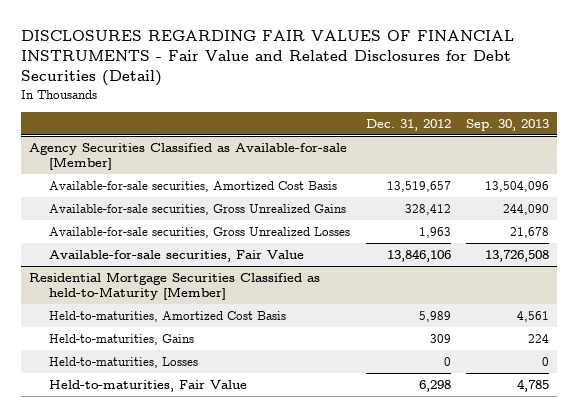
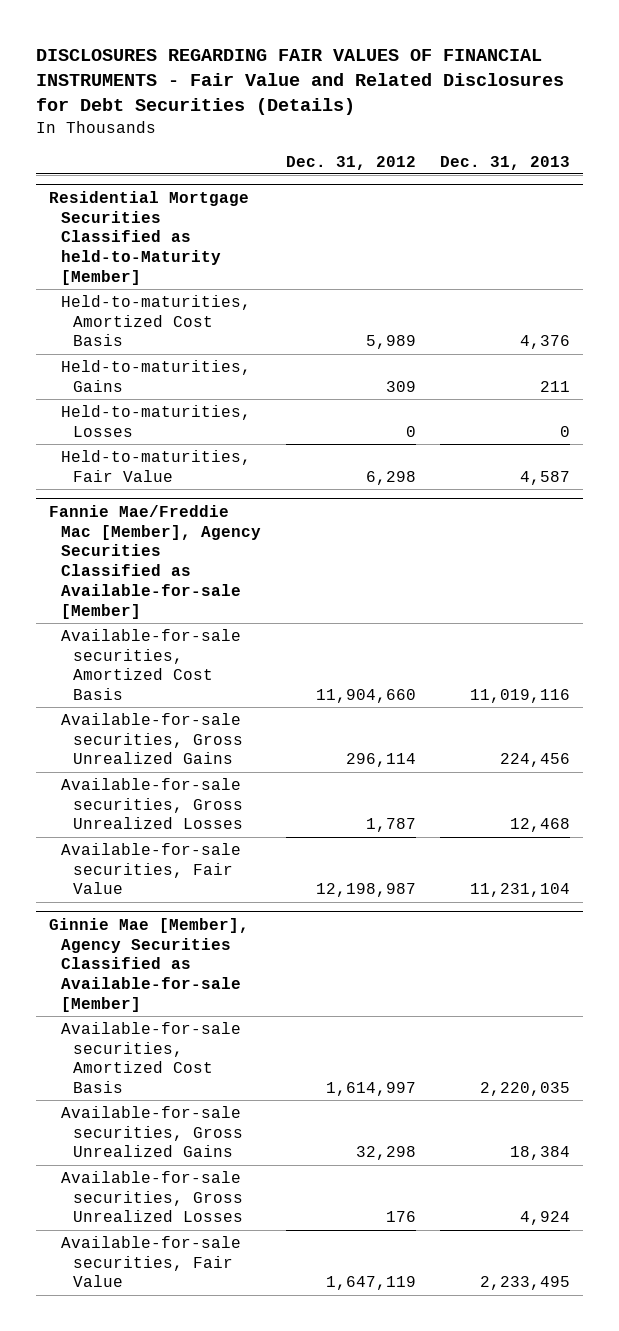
[21,30,515,87] DISCLOSURES REGARDING FAIR VALUES OF FINANCIAL INSTRUMENTS - Fair Value and Related Disclosures for Debt Securities (Detail) -> [36,49,565,116] DISCLOSURES REGARDING FAIR VALUES OF FINANCIAL INSTRUMENTS - Fair Value and Related Disclosures for Debt Securities (Details)
[466,118,550,131] Sep. 30, 2013 -> none
none -> [440,155,571,170] Dec. 31, 2013
[28,142,347,171] Agency Securities Classified as Available-for-sale [Member] -> none
[48,180,337,192] Available-for-sale securities, Amortized Cost Basis -> none
[48,203,346,215] Available-for-sale securities, Gross Unrealized Gains -> none
[48,226,350,238] Available-for-sale securities, Gross Unrealized Losses -> none
[48,249,304,262] Available-for-sale securities, Fair Value -> none
none -> [48,504,261,619] Fannie Mae/Freddie Mac [Member], Agency Securities Classified as Available-for-sale [Member]
none -> [60,628,241,701] Available-for-sale securities, Amortized Cost Basis
none -> [60,712,243,765] Available-for-sale securities, Gross Unrealized Gains
none -> [60,777,243,830] Available-for-sale securities, Gross Unrealized Losses
none -> [60,842,241,895] Available-for-sale securities, Fair Value
none -> [48,917,249,1012] Ginnie Mae [Member], Agency Securities Classified as Available-for-sale [Member]
none -> [60,1021,241,1094] Available-for-sale securities, Amortized Cost Basis
none -> [60,1105,243,1158] Available-for-sale securities, Gross Unrealized Gains
none -> [60,1170,243,1223] Available-for-sale securities, Gross Unrealized Losses
none -> [60,1235,241,1288] Available-for-sale securities, Fair Value

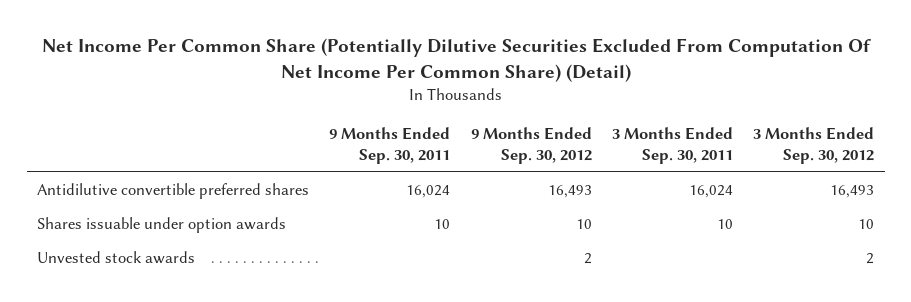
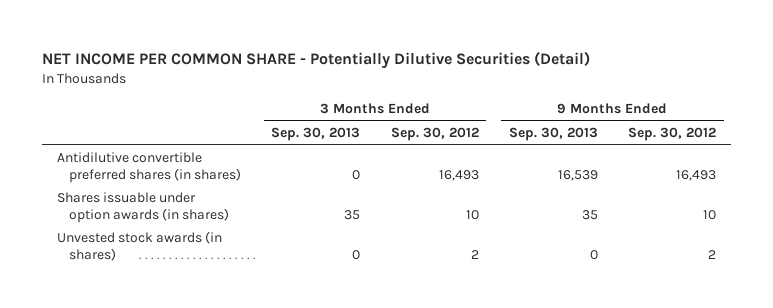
[41,38,871,83] Net Income Per Common Share (Potentially Dilutive Securities Excluded From Computation Of Net Income Per Common Share) (Detail) -> [42,50,591,69] NET INCOME PER COMMON SHARE - Potentially Dilutive Securities (Detail)
[329,127,451,165] 9 Months Ended Sep. 30, 2011 -> none
[612,127,734,165] 3 Months Ended Sep. 30, 2011 -> none
none -> [271,127,361,142] Sep. 30, 2013
none -> [508,127,598,142] Sep. 30, 2013
[37,183,310,200] Antidilutive convertible preferred shares -> [57,152,241,183] Antidilutive convertible preferred shares (in shares)
[37,217,287,234] Shares issuable under option awards -> [57,192,229,223] Shares issuable under option awards (in shares)
[37,251,196,265] Unvested stock awards -> [57,231,223,261] Unvested stock awards (in shares)

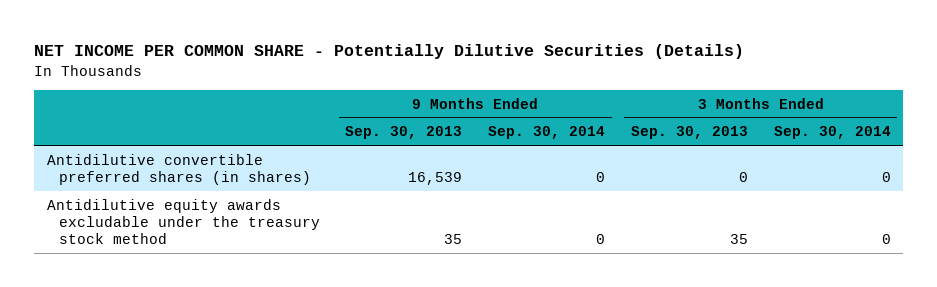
[42,50,591,69] NET INCOME PER COMMON SHARE - Potentially Dilutive Securities (Detail) -> [33,44,744,60] NET INCOME PER COMMON SHARE - Potentially Dilutive Securities (Details)
[390,127,479,142] Sep. 30, 2012 -> none
[628,127,717,142] Sep. 30, 2012 -> none
none -> [488,126,606,140] Sep. 30, 2014
none -> [773,126,891,140] Sep. 30, 2014
[57,231,223,261] Unvested stock awards (in shares) -> none
[57,192,229,223] Shares issuable under option awards (in shares) -> [46,198,320,245] Antidilutive equity awards excludable under the treasury stock method

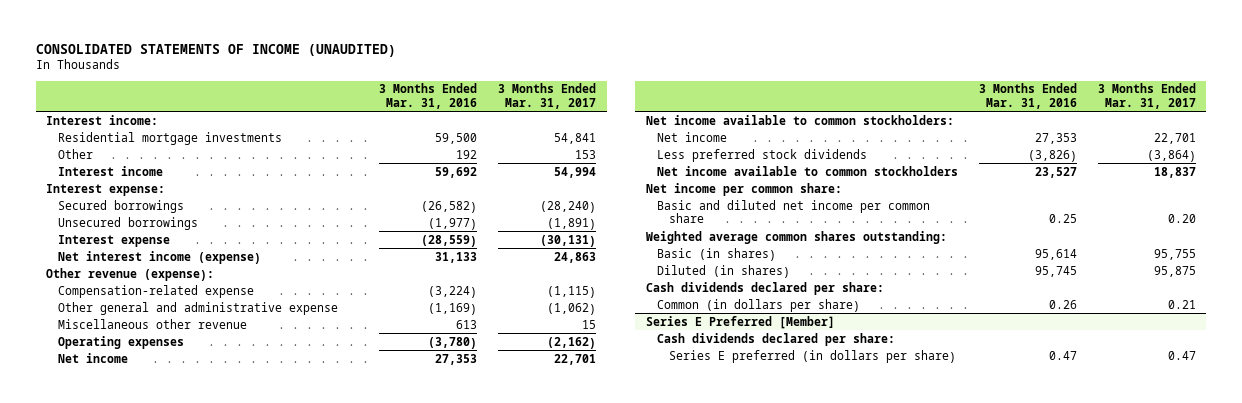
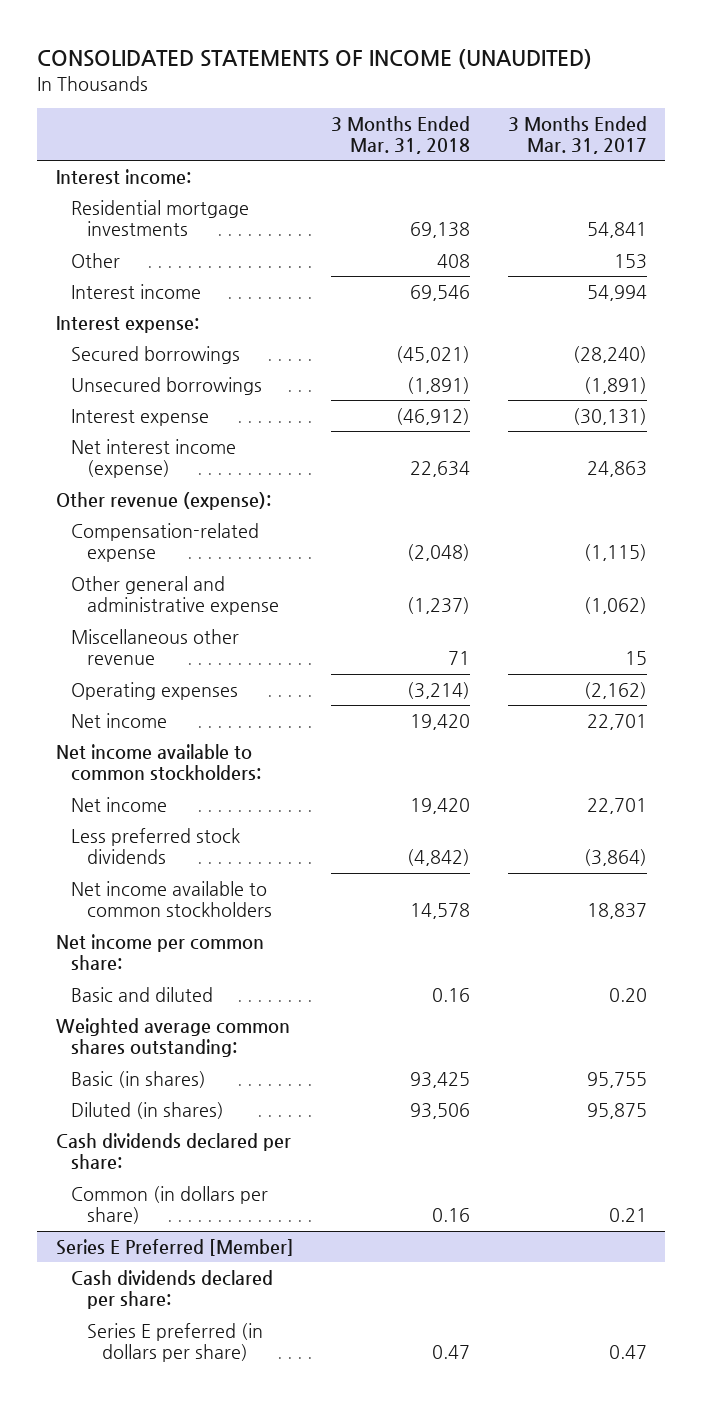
[379,83,478,110] 3 Months Ended Mar. 31, 2016 -> none
none -> [331,115,471,154] 3 Months Ended Mar. 31, 2018
[657,199,931,224] Basic and diluted net income per common share -> [71,987,214,1003] Basic and diluted

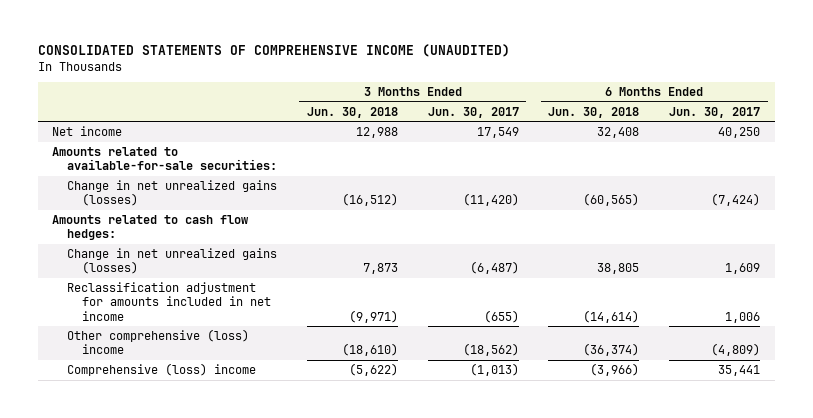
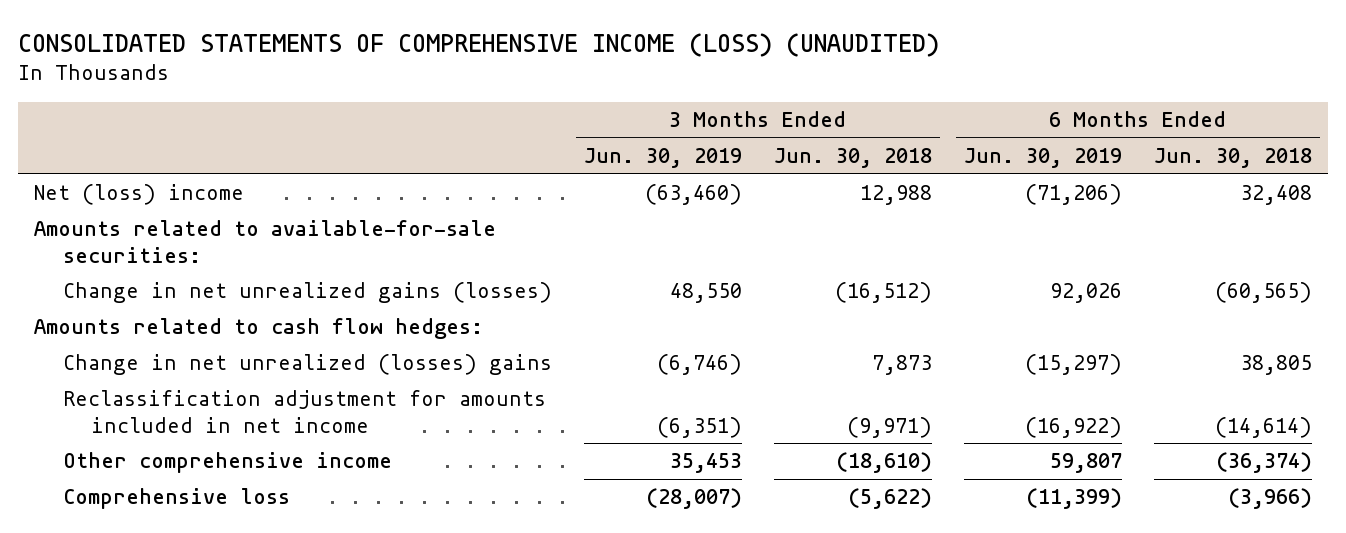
[37,44,510,58] CONSOLIDATED STATEMENTS OF COMPREHENSIVE INCOME (UNAUDITED) -> [18,32,940,57] CONSOLIDATED STATEMENTS OF COMPREHENSIVE INCOME (LOSS) (UNAUDITED)
[427,106,519,118] Jun. 30, 2017 -> none
[669,106,761,118] Jun. 30, 2017 -> none
none -> [583,148,742,169] Jun. 30, 2019
none -> [963,148,1122,169] Jun. 30, 2019
[52,125,123,136] Net income -> [34,184,245,206] Net (loss) income
[67,247,278,275] Change in net unrealized gains (losses) -> [62,354,552,376] Change in net unrealized (losses) gains
[67,328,250,355] Other comprehensive (loss) income -> [62,452,392,474] Other comprehensive income
[67,362,257,376] Comprehensive (loss) income -> [62,488,290,510] Comprehensive loss

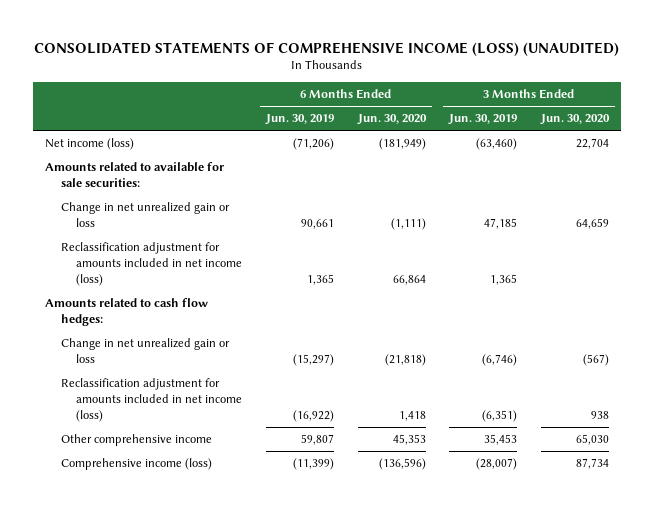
[773,148,932,169] Jun. 30, 2018 -> none
[1153,148,1312,169] Jun. 30, 2018 -> none
none -> [356,114,427,126] Jun. 30, 2020
none -> [539,114,610,126] Jun. 30, 2020
[34,184,245,206] Net (loss) income -> [44,138,134,151] Net income (loss)
[34,220,497,263] Amounts related to available-for-sale securities: -> [44,162,224,188] Amounts related to available for sale securities:
[62,282,552,304] Change in net unrealized gains (losses) -> [60,202,230,228] Change in net unrealized gain or loss
[669,283,742,304] 48,550 -> [484,218,518,230] 47,185
[1049,283,1122,304] 92,026 -> [301,219,335,230] 90,661
none -> [60,242,243,287] Reclassification adjustment for amounts included in net income (loss)
[62,354,552,376] Change in net unrealized (losses) gains -> [60,338,230,364] Change in net unrealized gain or loss
[62,390,546,433] Reclassification adjustment for amounts included in net income -> [60,378,243,423] Reclassification adjustment for amounts included in net income (loss)
[62,488,290,510] Comprehensive loss -> [60,458,212,471] Comprehensive income (loss)

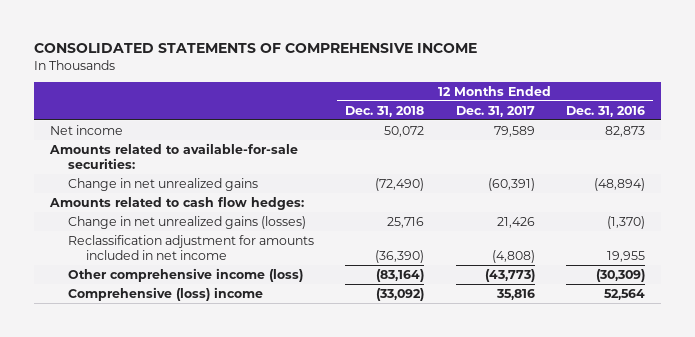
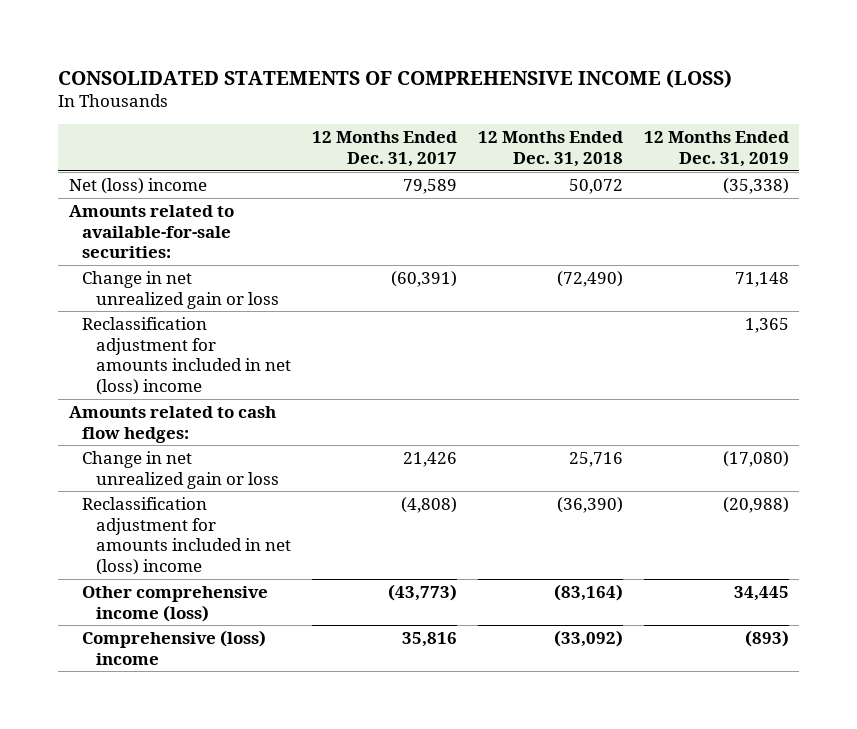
[34,43,478,54] CONSOLIDATED STATEMENTS OF COMPREHENSIVE INCOME -> [58,68,733,88] CONSOLIDATED STATEMENTS OF COMPREHENSIVE INCOME (LOSS)
[565,105,645,117] Dec. 31, 2016 -> none
none -> [643,131,789,167] 12 Months Ended Dec. 31, 2019
[49,124,123,135] Net income -> [68,177,207,194] Net (loss) income
[67,177,258,191] Change in net unrealized gains -> [82,270,280,309] Change in net unrealized gain or loss
none -> [82,316,292,396] Reclassification adjustment for amounts included in net (loss) income
[67,215,306,229] Change in net unrealized gains (losses) -> [82,450,280,489] Change in net unrealized gain or loss
[67,234,314,260] Reclassification adjustment for amounts included in net income -> [82,496,292,576] Reclassification adjustment for amounts included in net (loss) income

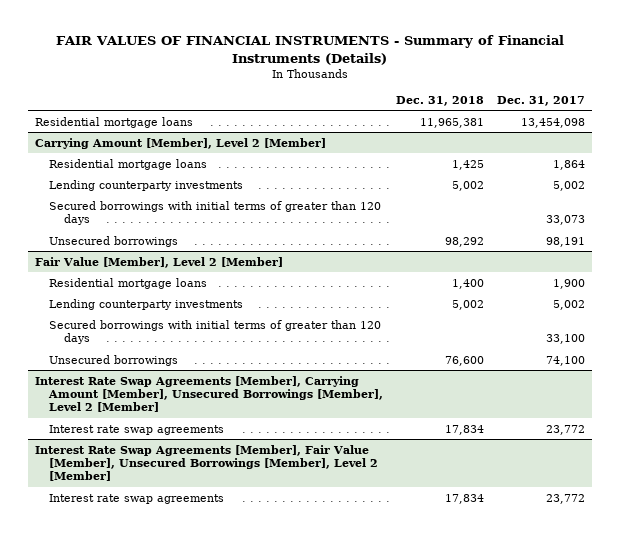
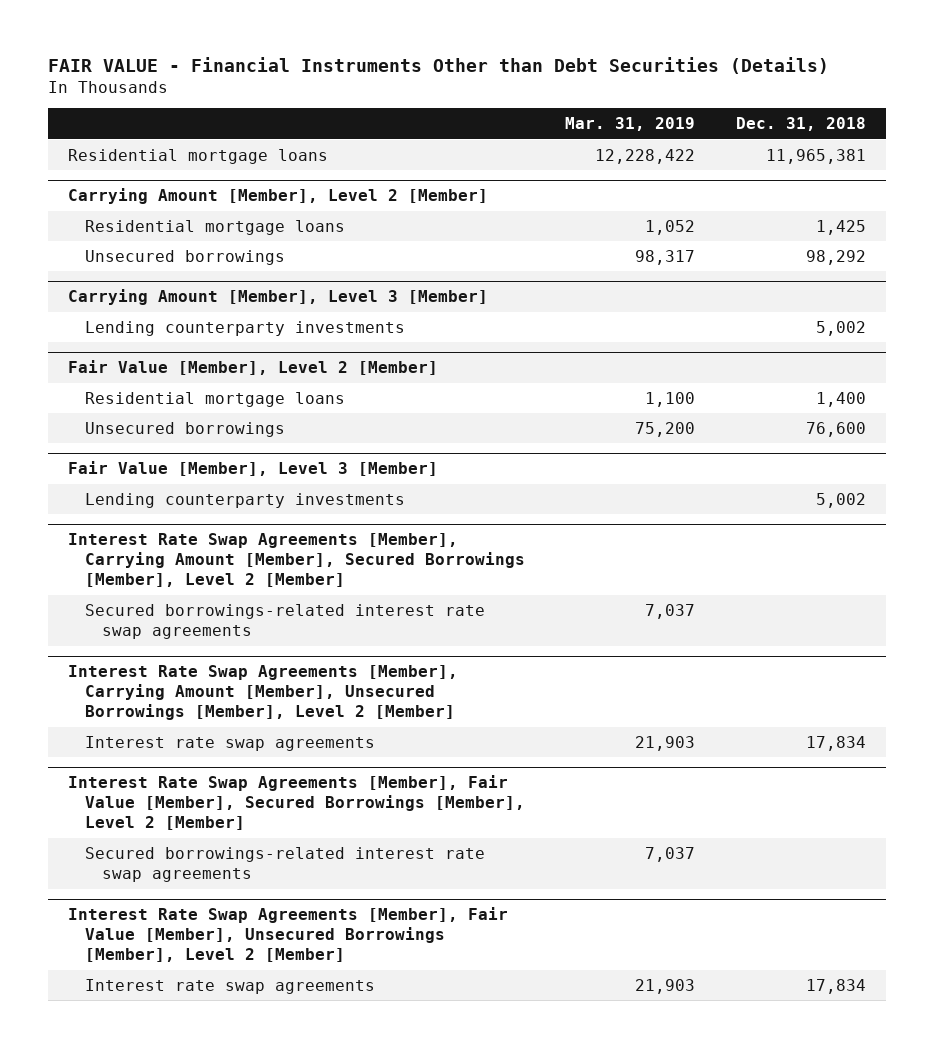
[56,35,565,65] FAIR VALUES OF FINANCIAL INSTRUMENTS - Summary of Financial Instruments (Details) -> [47,56,829,74] FAIR VALUE - Financial Instruments Other than Debt Securities (Details)
[497,95,586,106] Dec. 31, 2017 -> none
none -> [565,117,696,132] Mar. 31, 2019
[49,179,244,191] Lending counterparty investments -> none
[49,200,382,226] Secured borrowings with initial terms of greater than 120 days -> none
none -> [67,289,488,306] Carrying Amount [Member], Level 3 [Member]
none -> [85,320,406,336] Lending counterparty investments
[49,298,244,310] Lending counterparty investments -> none
[49,319,382,345] Secured borrowings with initial terms of greater than 120 days -> none
none -> [67,461,438,477] Fair Value [Member], Level 3 [Member]
none -> [85,492,406,508] Lending counterparty investments
none -> [67,533,526,588] Interest Rate Swap Agreements [Member], Carrying Amount [Member], Secured Borrowings [Member], Level 2 [Member]
none -> [85,603,486,640] Secured borrowings-related interest rate swap agreements
none -> [67,775,526,831] Interest Rate Swap Agreements [Member], Fair Value [Member], Secured Borrowings [Member], Level 2 [Member]
none -> [85,846,486,883] Secured borrowings-related interest rate swap agreements

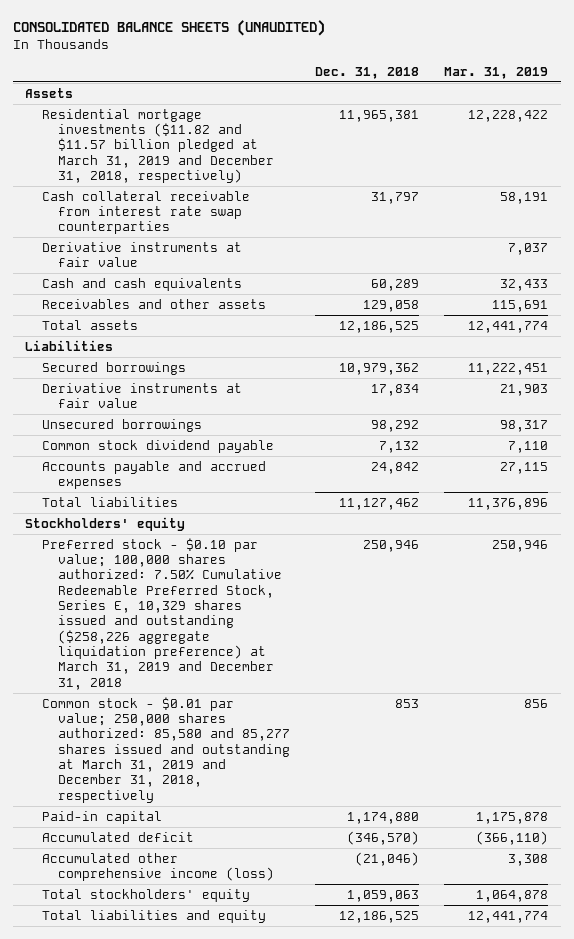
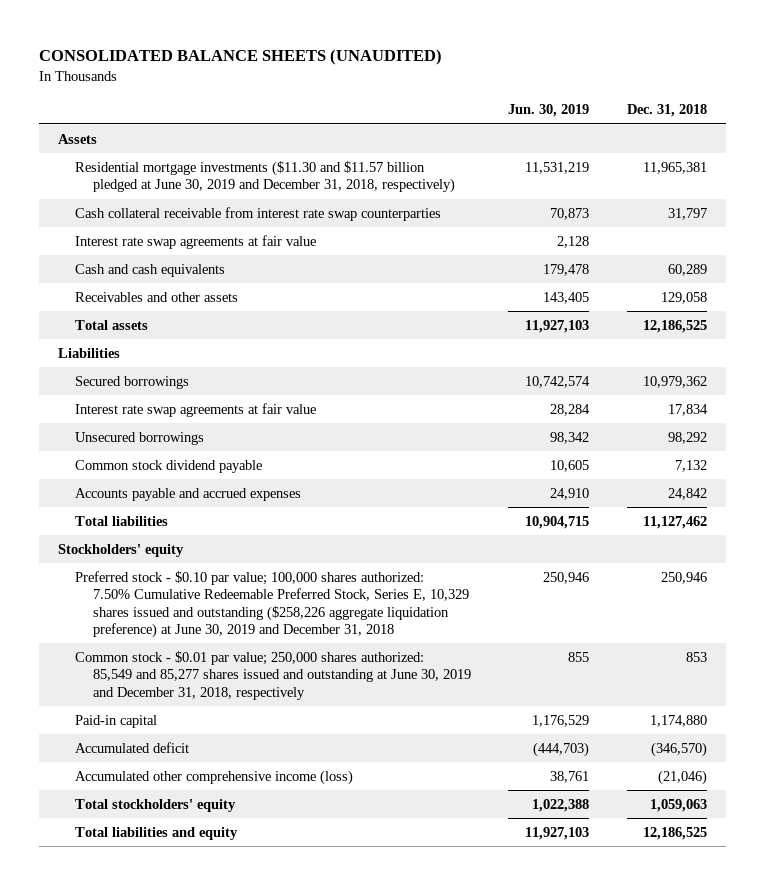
[444,66,549,79] Mar. 31, 2019 -> none
none -> [508,104,590,118] Jun. 30, 2019
[41,108,275,184] Residential mortgage investments ($11.82 and $11.57 billion pledged at March 31, 2019 and December 31, 2018, respectively) -> [75,160,455,194] Residential mortgage investments ($11.30 and $11.57 billion pledged at June 30, 2019 and December 31, 2018, respectively)
[41,241,242,267] Derivative instruments at fair value -> [75,234,317,249] Interest rate swap agreements at fair value
[41,382,242,408] Derivative instruments at fair value -> [75,402,317,417] Interest rate swap agreements at fair value
[41,537,283,690] Preferred stock - $0.10 par value; 100,000 shares authorized: 7.50% Cumulative Redeemable Preferred Stock, Series E, 10,329 shares issued and outstanding ($258,226 aggregate liquidation preference) at March 31, 2019 and December 31, 2018 -> [75,570,469,638] Preferred stock - $0.10 par value; 100,000 shares authorized: 7.50% Cumulative Redeemable Preferred Stock, Series E, 10,329 shares issued and outstanding ($258,226 aggregate liquidation preference) at June 30, 2019 and December 31, 2018
[41,696,291,803] Common stock - $0.01 par value; 250,000 shares authorized: 85,580 and 85,277 shares issued and outstanding at March 31, 2019 and December 31, 2018, respectively -> [75,650,471,700] Common stock - $0.01 par value; 250,000 shares authorized: 85,549 and 85,277 shares issued and outstanding at June 30, 2019 and December 31, 2018, respectively

